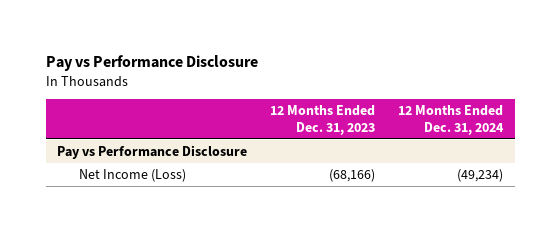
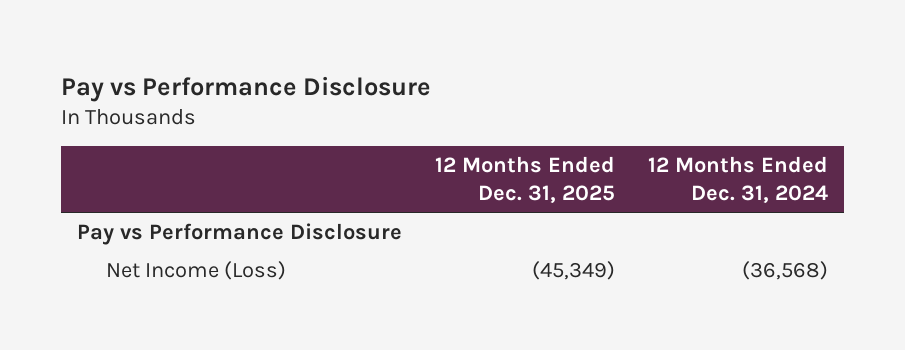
[270,105,376,135] 12 Months Ended Dec. 31, 2023 -> none
none -> [434,156,615,204] 12 Months Ended Dec. 31, 2025
[457,168,504,182] (49,234) -> [741,260,828,280] (36,568)

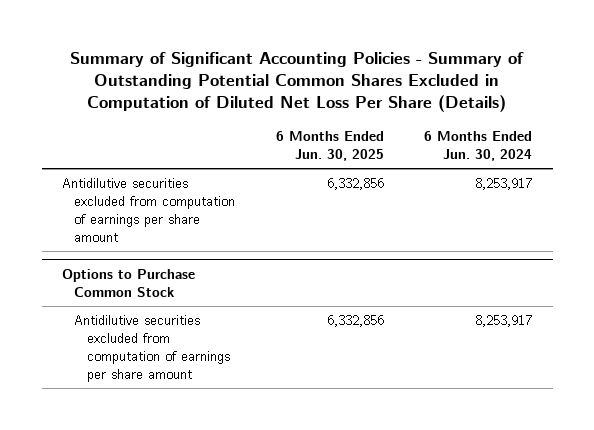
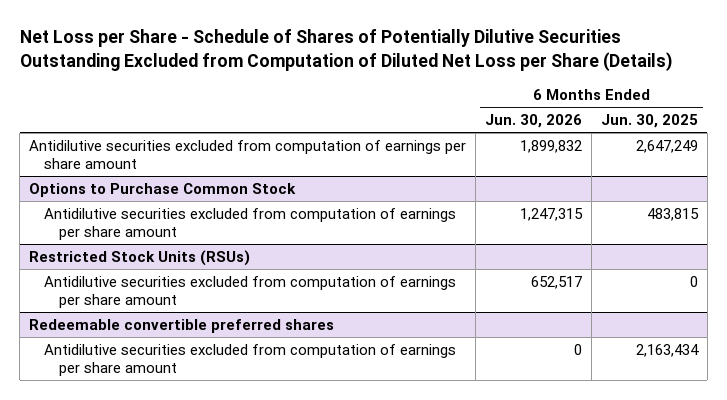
[70,51,525,112] Summary of Significant Accounting Policies - Summary of Outstanding Potential Common Shares Excluded in Computation of Diluted Net Loss Per Share (Details) -> [19,29,673,72] Net Loss per Share - Schedule of Shares of Potentially Dilutive Securities Outstanding Excluded from Computation of Diluted Net Loss per Share (Details)
[424,131,533,161] 6 Months Ended Jun. 30, 2024 -> none
none -> [485,114,583,129] Jun. 30, 2026
[326,178,384,191] 6,332,856 -> [636,139,699,153] 2,647,249
[326,315,384,328] 6,332,856 -> [647,207,700,221] 483,815
none -> [29,249,251,266] Restricted Stock Units (RSUs)
none -> [44,275,457,308] Antidilutive securities excluded from computation of earnings per share amount
none -> [29,318,335,333] Redeemable convertible preferred shares
none -> [44,343,457,376] Antidilutive securities excluded from computation of earnings per share amount

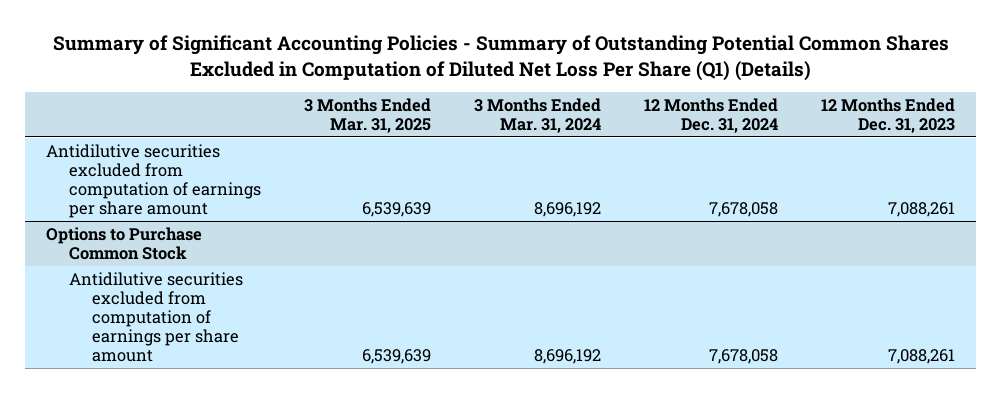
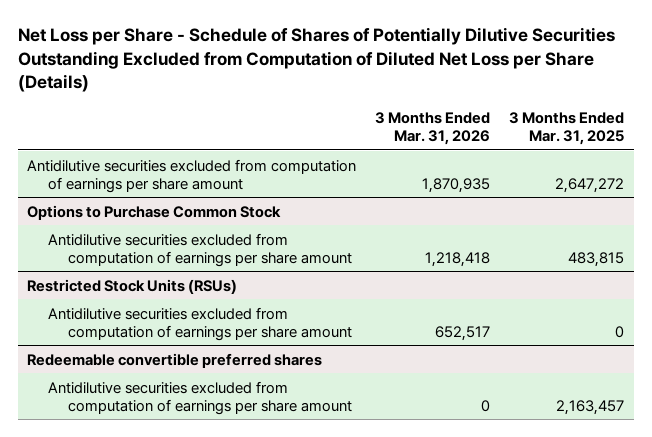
[52,35,949,81] Summary of Significant Accounting Policies - Summary of Outstanding Potential Common Shares Excluded in Computation of Diluted Net Loss Per Share (Q1) (Details) -> [17,27,615,93] Net Loss per Share - Schedule of Shares of Potentially Dilutive Securities Outstanding Excluded from Computation of Diluted Net Loss per Share (Details)
[473,97,601,133] 3 Months Ended Mar. 31, 2024 -> none
[643,97,778,133] 12 Months Ended Dec. 31, 2024 -> none
[820,97,955,133] 12 Months Ended Dec. 31, 2023 -> none
none -> [375,111,491,145] 3 Months Ended Mar. 31, 2026
[361,201,431,217] 6,539,639 -> [555,177,625,193] 2,647,272
[361,349,431,365] 6,539,639 -> [568,251,625,267] 483,815
none -> [27,278,238,294] Restricted Stock Units (RSUs)
none -> [47,306,353,341] Antidilutive securities excluded from computation of earnings per share amount
none -> [27,352,323,368] Redeemable convertible preferred shares
none -> [47,380,353,415] Antidilutive securities excluded from computation of earnings per share amount

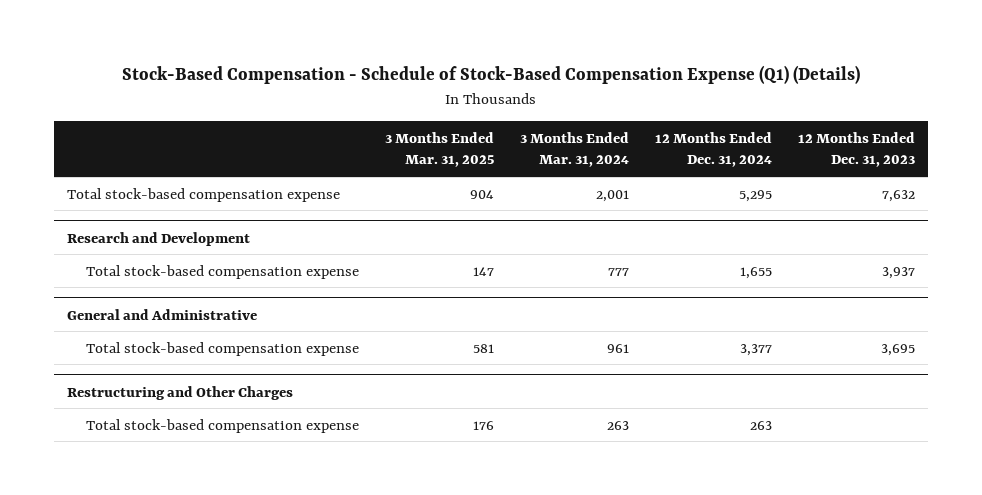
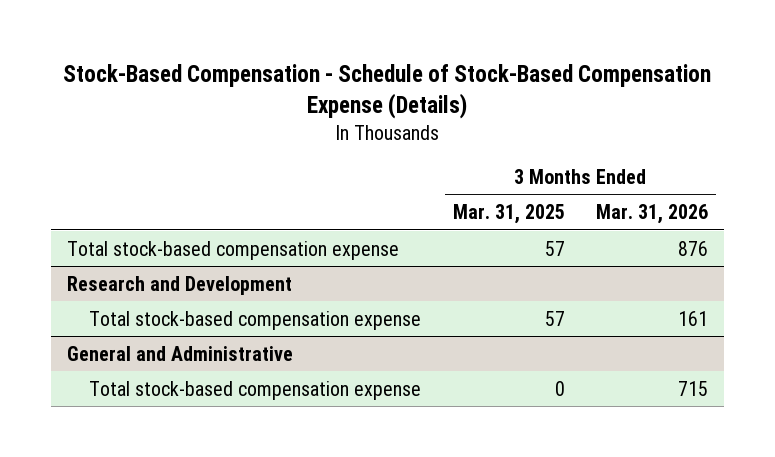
[121,65,860,85] Stock-Based Compensation - Schedule of Stock-Based Compensation Expense (Q1) (Details) -> [63,63,712,119] Stock-Based Compensation - Schedule of Stock-Based Compensation Expense (Details)
[520,131,630,168] 3 Months Ended Mar. 31, 2024 -> none
[655,131,773,168] 12 Months Ended Dec. 31, 2024 -> none
[798,131,916,168] 12 Months Ended Dec. 31, 2023 -> none
none -> [596,204,709,225] Mar. 31, 2026
[470,189,495,199] 904 -> [544,240,565,256] 57
[473,266,495,276] 147 -> [544,310,565,326] 57
[66,385,293,400] Restructuring and Other Charges -> none
[85,418,359,433] Total stock-based compensation expense -> none
[473,343,495,353] 581 -> [554,380,565,396] 0

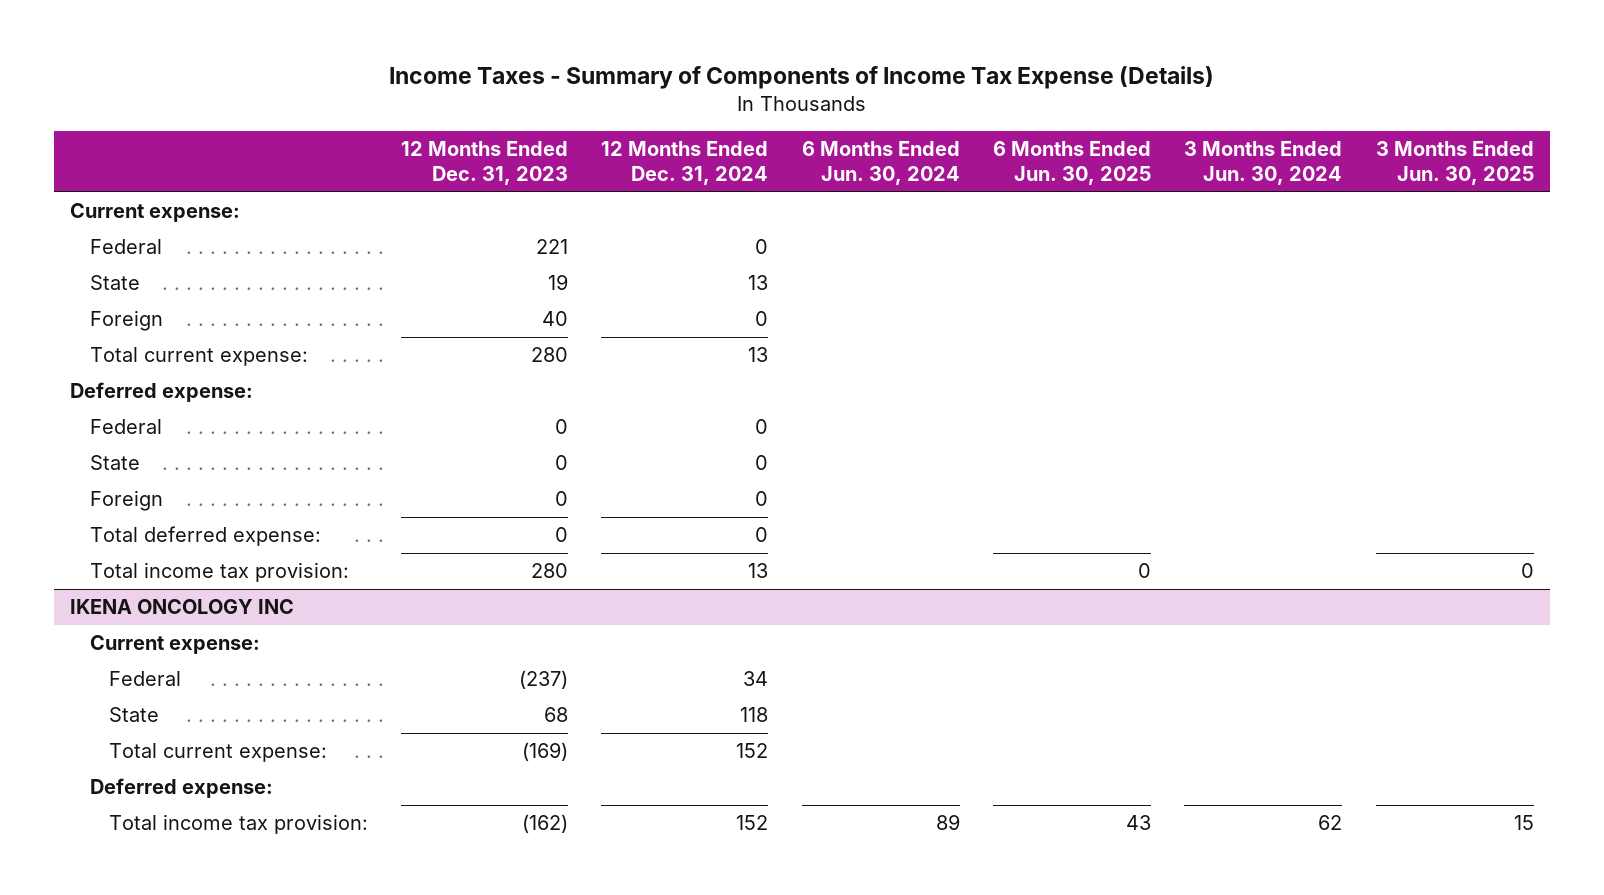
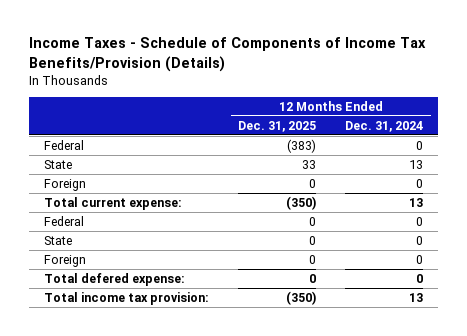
[389,66,1215,90] Income Taxes - Summary of Components of Income Tax Expense (Details) -> [28,37,426,72] Income Taxes - Schedule of Components of Income Tax Benefits/Provision (Details)
[401,141,569,186] 12 Months Ended Dec. 31, 2023 -> none
[801,141,960,186] 6 Months Ended Jun. 30, 2024 -> none
[993,141,1152,186] 6 Months Ended Jun. 30, 2025 -> none
[1184,141,1343,186] 3 Months Ended Jun. 30, 2024 -> none
[1375,141,1534,186] 3 Months Ended Jun. 30, 2025 -> none
none -> [238,120,317,132] Dec. 31, 2025
[70,203,241,223] Current expense: -> none
[70,382,254,403] Deferred expense: -> none
[89,526,321,547] Total deferred expense: -> [43,272,185,286] Total defered expense:
[70,599,295,615] IKENA ONCOLOGY INC -> none
[89,635,260,655] Current expense: -> none
[108,671,181,687] Federal -> none
[108,707,159,723] State -> none
[108,743,327,763] Total current expense: -> none
[89,778,273,799] Deferred expense: -> none
[108,814,368,835] Total income tax provision: -> none

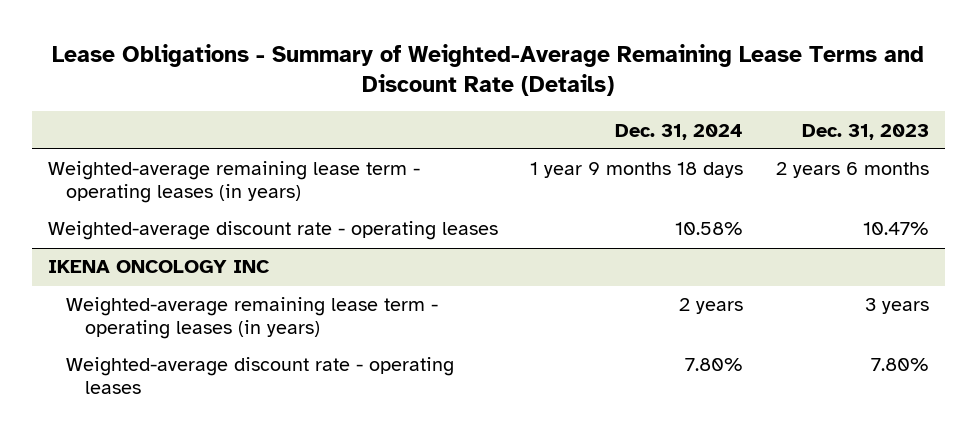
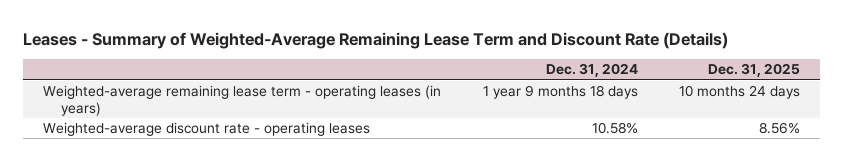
[52,43,925,96] Lease Obligations - Summary of Weighted-Average Remaining Lease Terms and Discount Rate (Details) -> [22,31,728,49] Leases - Summary of Weighted-Average Remaining Lease Term and Discount Rate (Details)
[802,123,930,140] Dec. 31, 2023 -> none
none -> [707,63,800,78] Dec. 31, 2025
[47,260,270,274] IKENA ONCOLOGY INC -> none
[66,297,439,340] Weighted-average remaining lease term - operating leases (in years) -> none
[66,357,455,395] Weighted-average discount rate - operating leases -> none

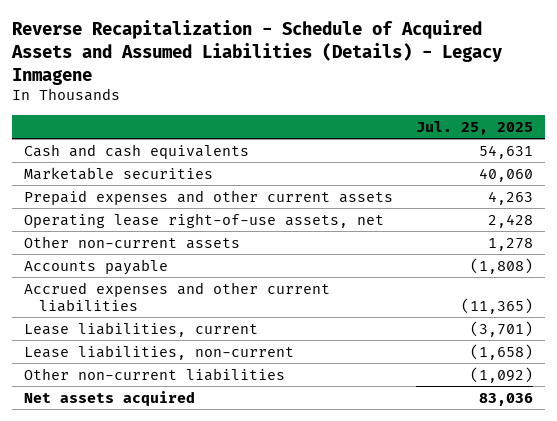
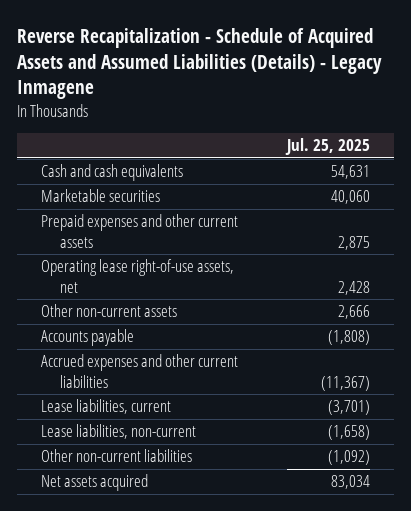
[488,190,534,205] 4,263 -> [337,235,370,250] 2,875
[488,237,534,251] 1,278 -> [337,305,370,320] 2,666
[461,298,534,315] (11,365) -> [320,375,370,391] (11,367)
[479,392,534,406] 83,036 -> [330,475,370,490] 83,034

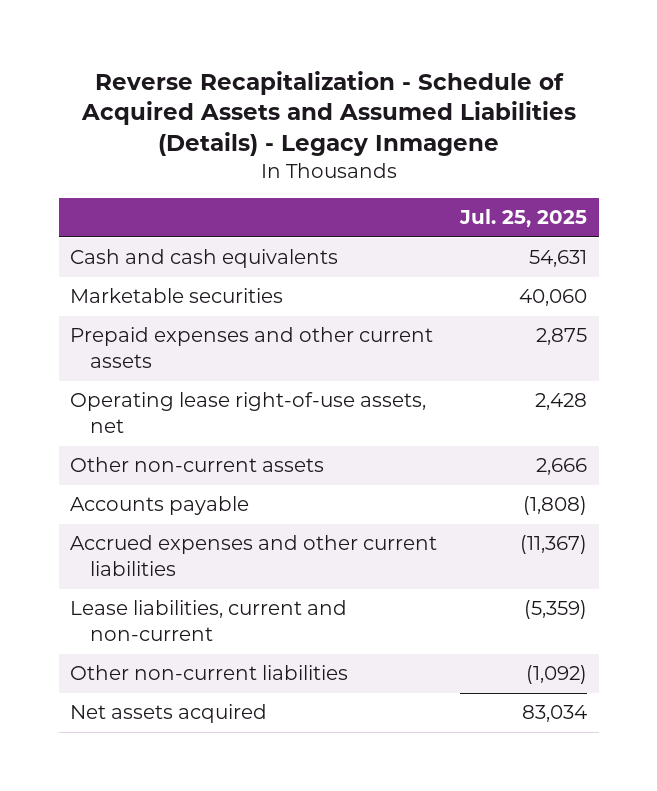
[41,399,172,415] Lease liabilities, current -> none
[41,424,197,440] Lease liabilities, non-current -> [70,600,348,642] Lease liabilities, current and non-current
[327,425,370,441] (1,658) -> [524,600,588,620] (5,359)

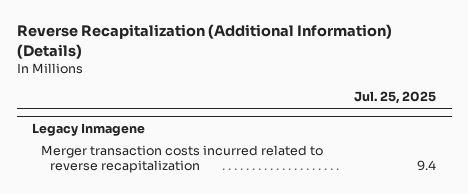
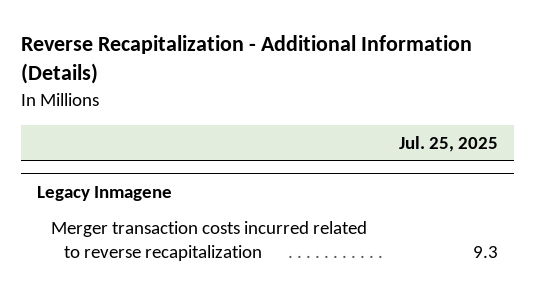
[16,24,392,59] Reverse Recapitalization (Additional Information) (Details) -> [20,34,472,85] Reverse Recapitalization - Additional Information (Details)
[417,160,437,172] 9.4 -> [472,245,498,258] 9.3

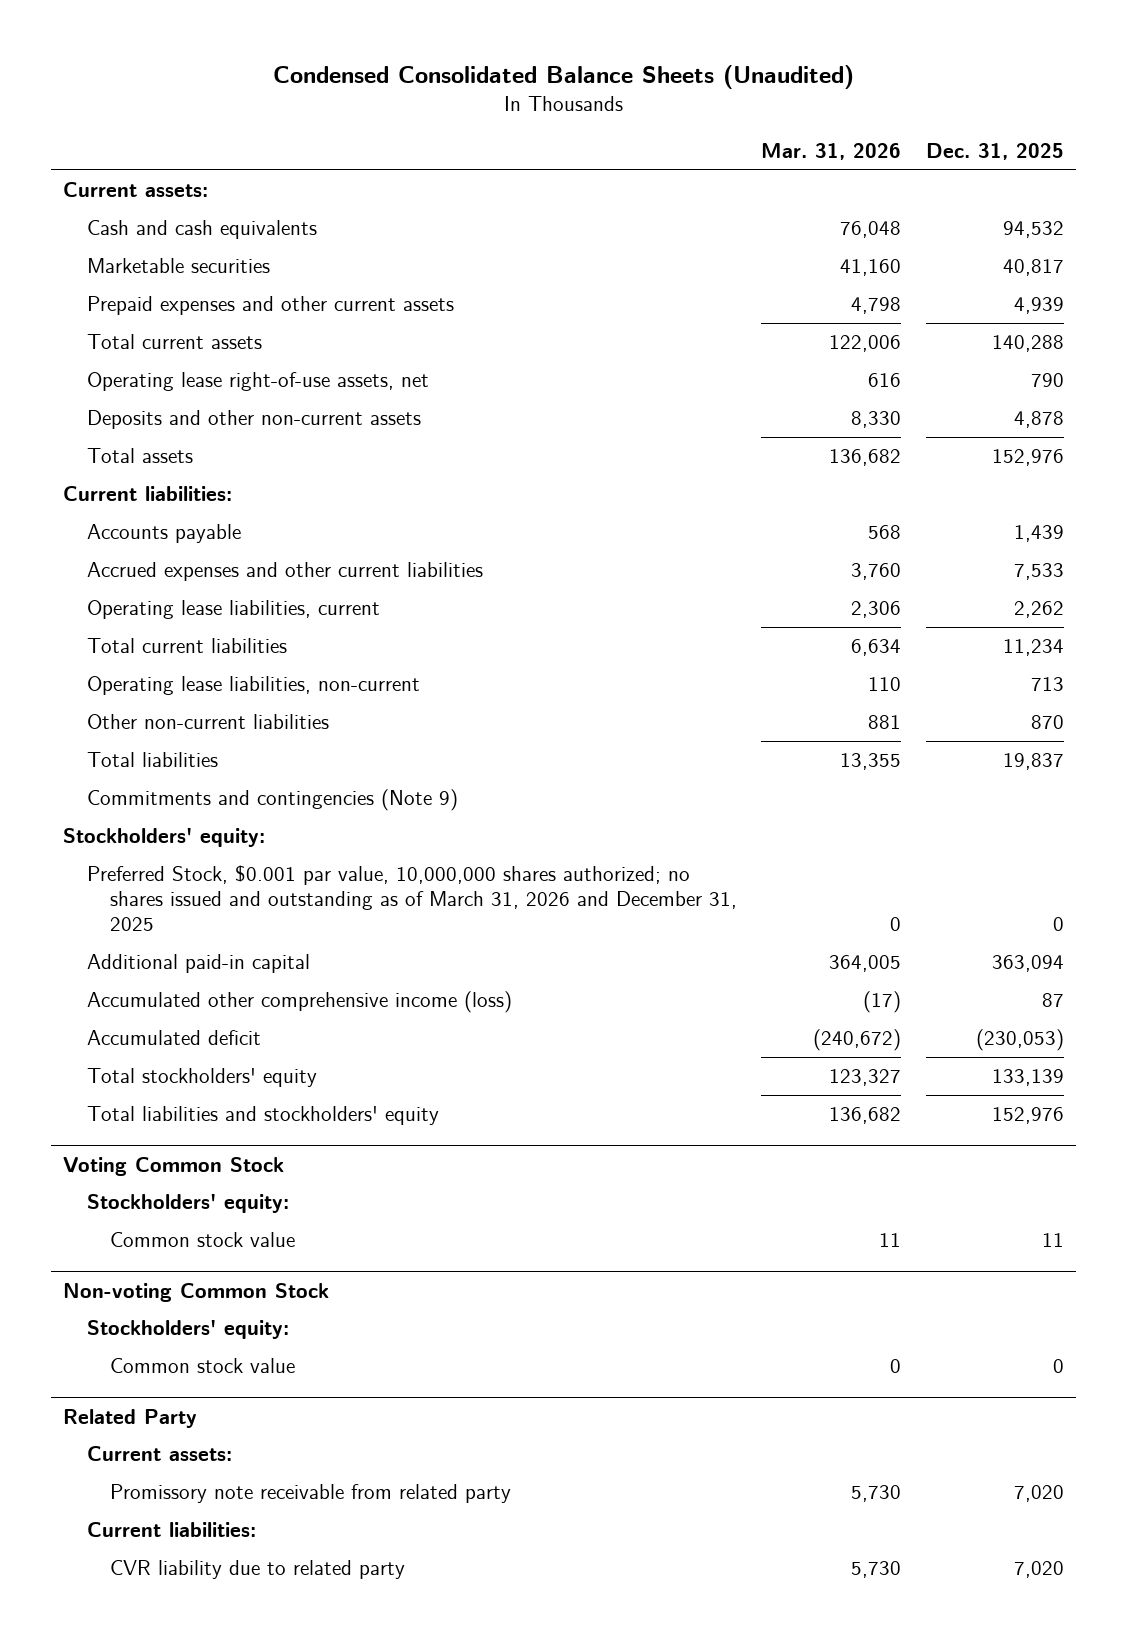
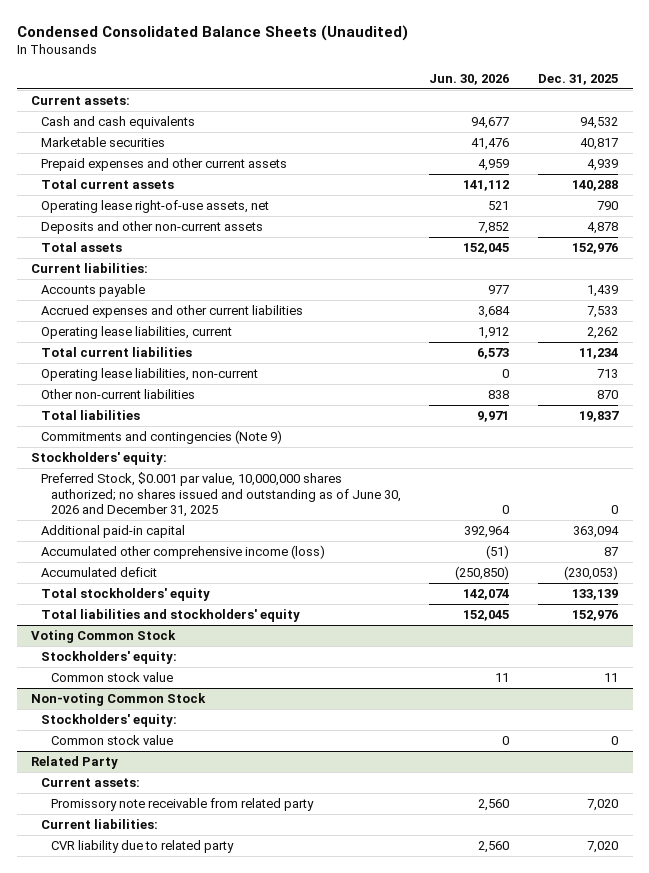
[761,143,902,161] Mar. 31, 2026 -> none
none -> [429,73,510,85] Jun. 30, 2026
[86,865,737,932] Preferred Stock, $0.001 par value, 10,000,000 shares authorized; no shares issued and outstanding as of March 31, 2026 and December 31, 2025 -> [40,472,401,518] Preferred Stock, $0.001 par value, 10,000,000 shares authorized; no shares issued and outstanding as of June 30, 2026 and December 31, 2025

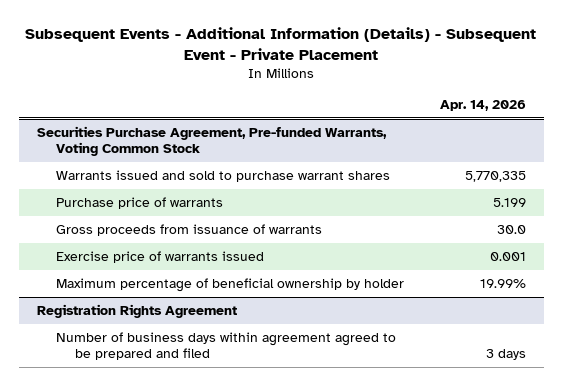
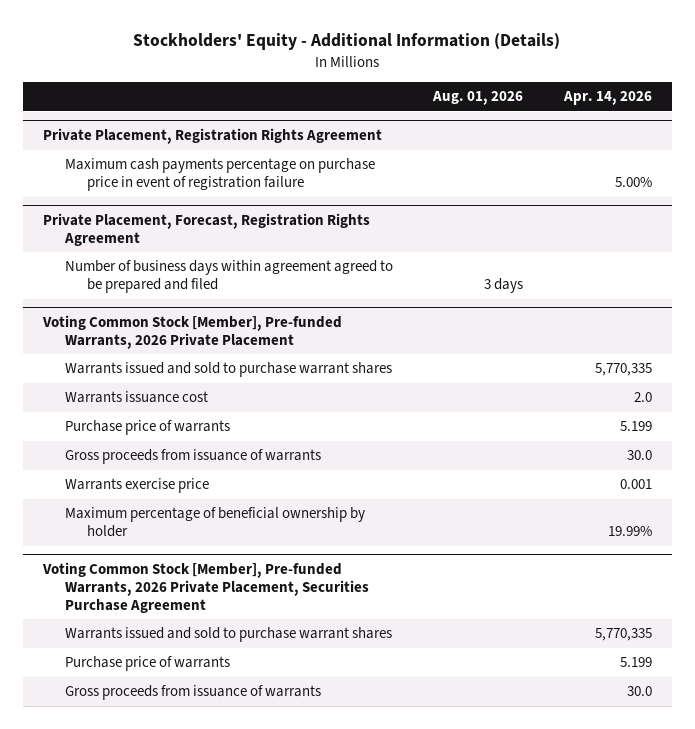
[25,27,537,61] Subsequent Events - Additional Information (Details) - Subsequent Event - Private Placement -> [133,33,561,51] Stockholders' Equity - Additional Information (Details)
none -> [432,91,524,106] Aug. 01, 2026
[36,125,387,157] Securities Purchase Agreement, Pre-funded Warrants, Voting Common Stock -> none
none -> [43,128,383,145] Private Placement, Registration Rights Agreement
none -> [65,158,376,192] Maximum cash payments percentage on purchase price in event of registration failure
none -> [43,213,371,247] Private Placement, Forecast, Registration Rights Agreement
none -> [65,260,394,294] Number of business days within agreement agreed to be prepared and filed
none -> [42,315,343,350] Voting Common Stock [Member], Pre-funded Warrants, 2026 Private Placement
none -> [65,391,209,404] Warrants issuance cost
[55,250,264,263] Exercise price of warrants issued -> [65,478,210,494] Warrants exercise price
[36,303,237,318] Registration Rights Agreement -> none
[55,331,396,361] Number of business days within agreement agreed to be prepared and filed -> none
none -> [42,562,370,613] Voting Common Stock [Member], Pre-funded Warrants, 2026 Private Placement, Securities Purchase Agreement
none -> [65,627,393,643] Warrants issued and sold to purchase warrant shares
none -> [65,656,231,672] Purchase price of warrants
none -> [65,685,322,701] Gross proceeds from issuance of warrants

